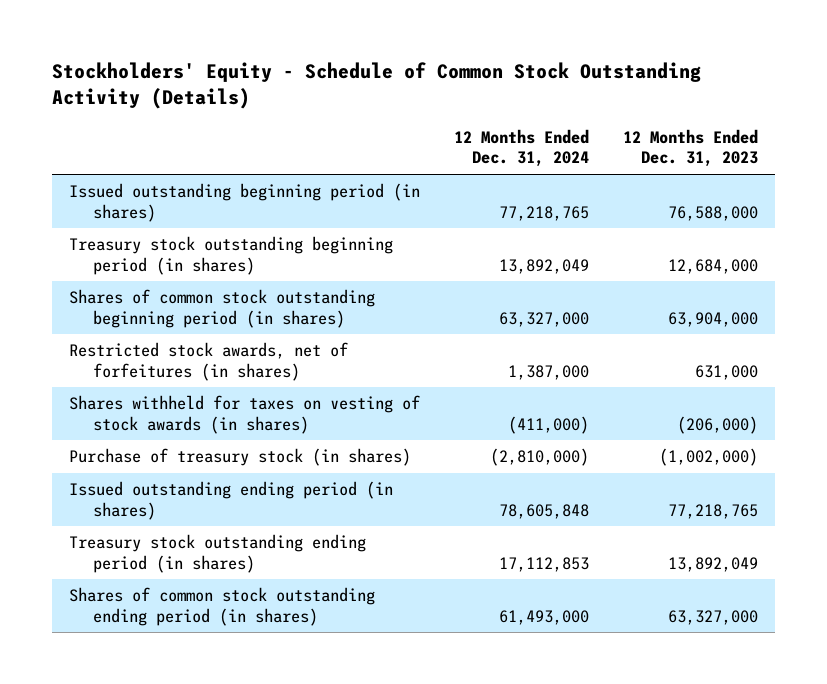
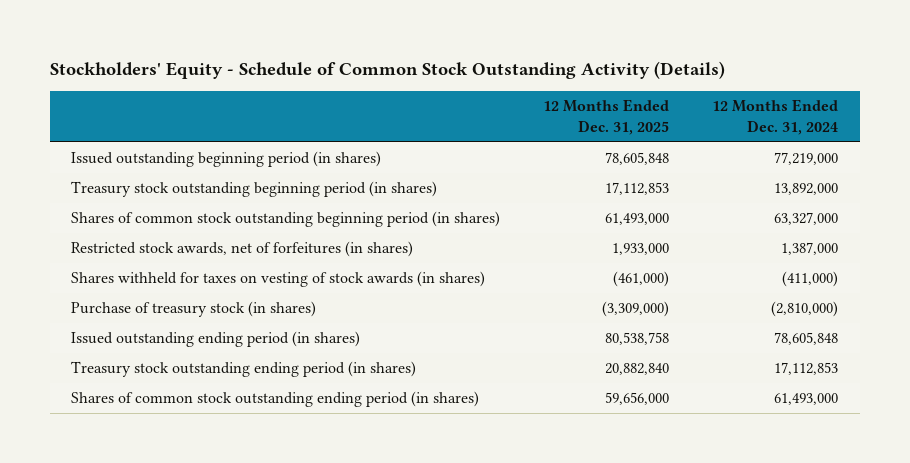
[622,129,758,168] 12 Months Ended Dec. 31, 2023 -> none
none -> [543,99,670,135] 12 Months Ended Dec. 31, 2025
[498,205,589,221] 77,218,765 -> [774,152,839,166] 77,219,000
[498,258,589,274] 13,892,049 -> [774,183,839,196] 13,892,000

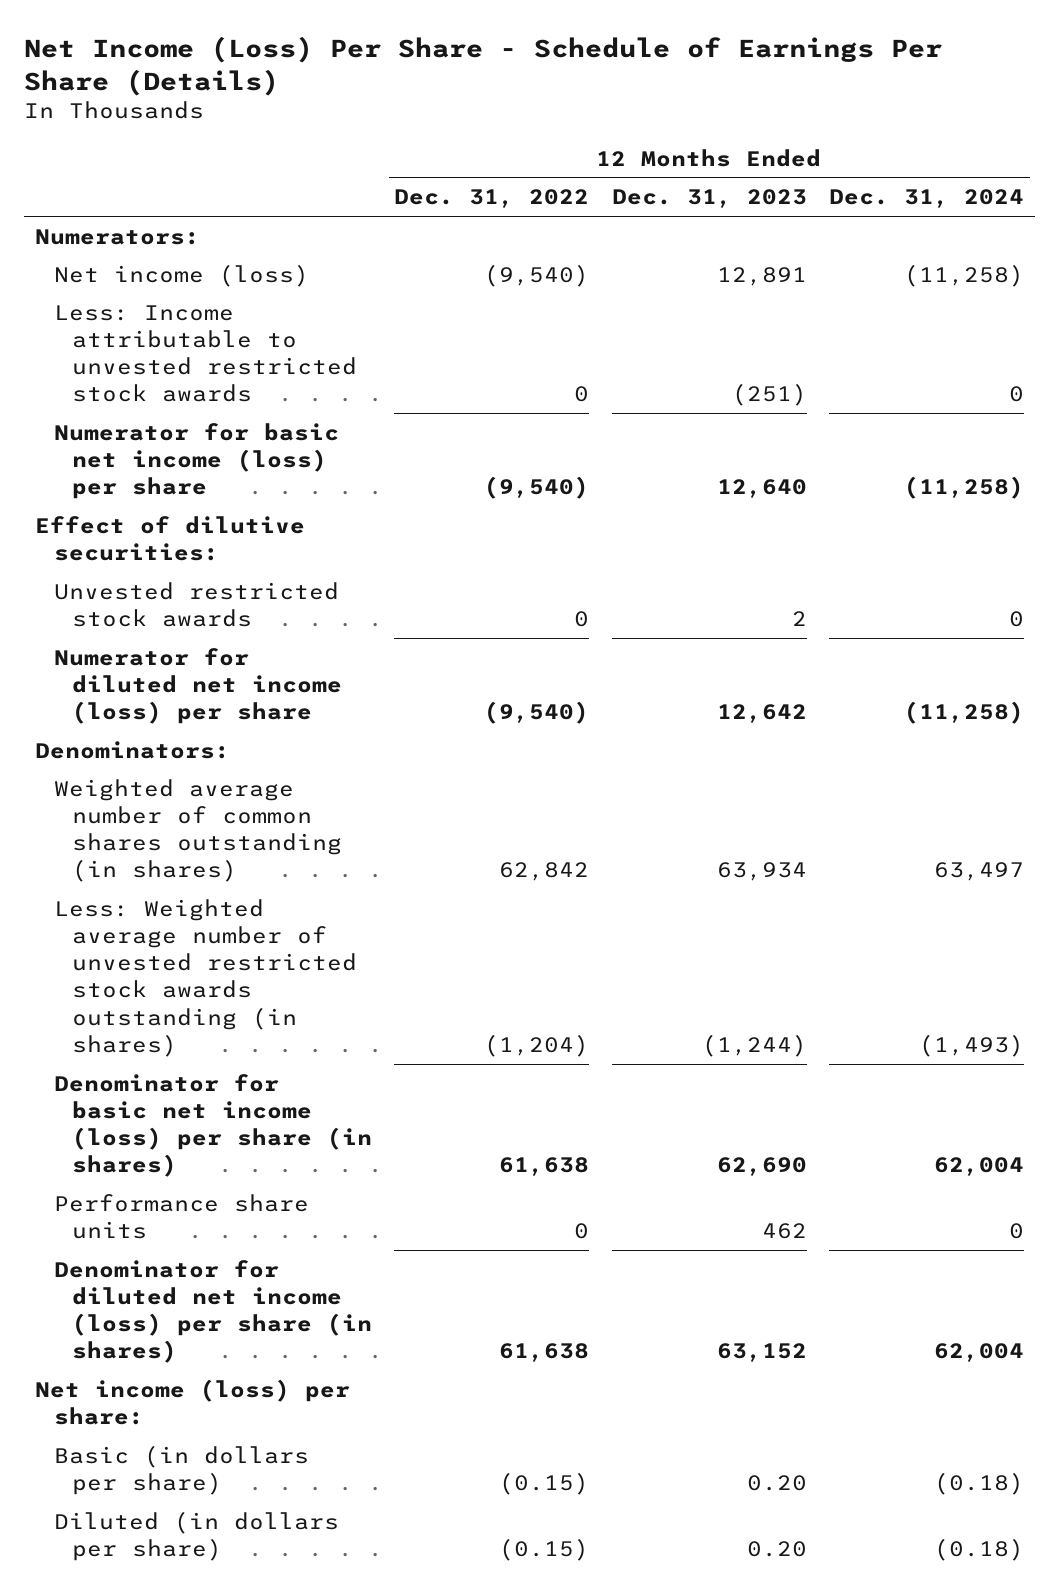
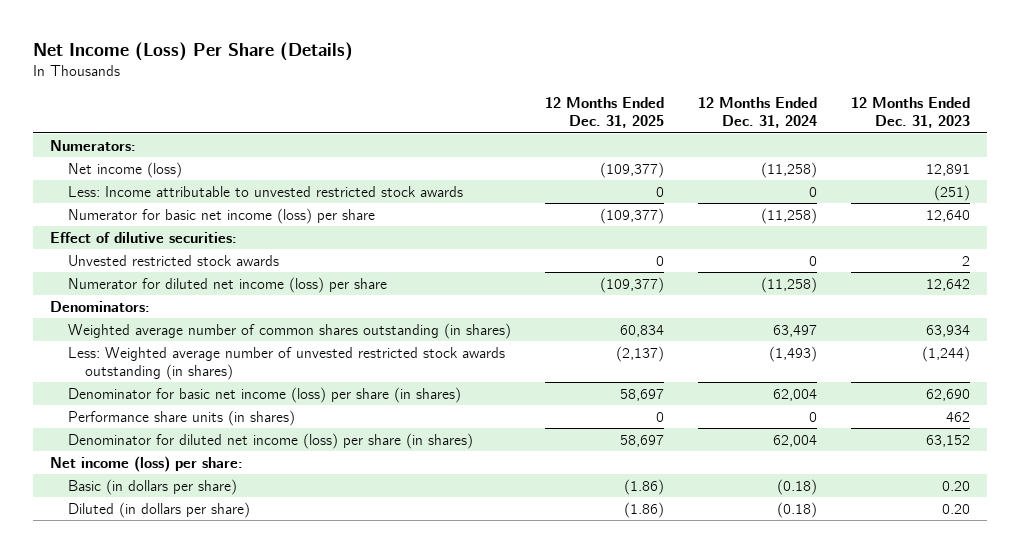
[23,35,942,96] Net Income (Loss) Per Share - Schedule of Earnings Per Share (Details) -> [32,42,353,62] Net Income (Loss) Per Share (Details)
[394,189,590,209] Dec. 31, 2022 -> none
none -> [544,97,664,129] 12 Months Ended Dec. 31, 2025
[53,1193,309,1239] Performance share units -> [67,409,295,426] Performance share units (in shares)

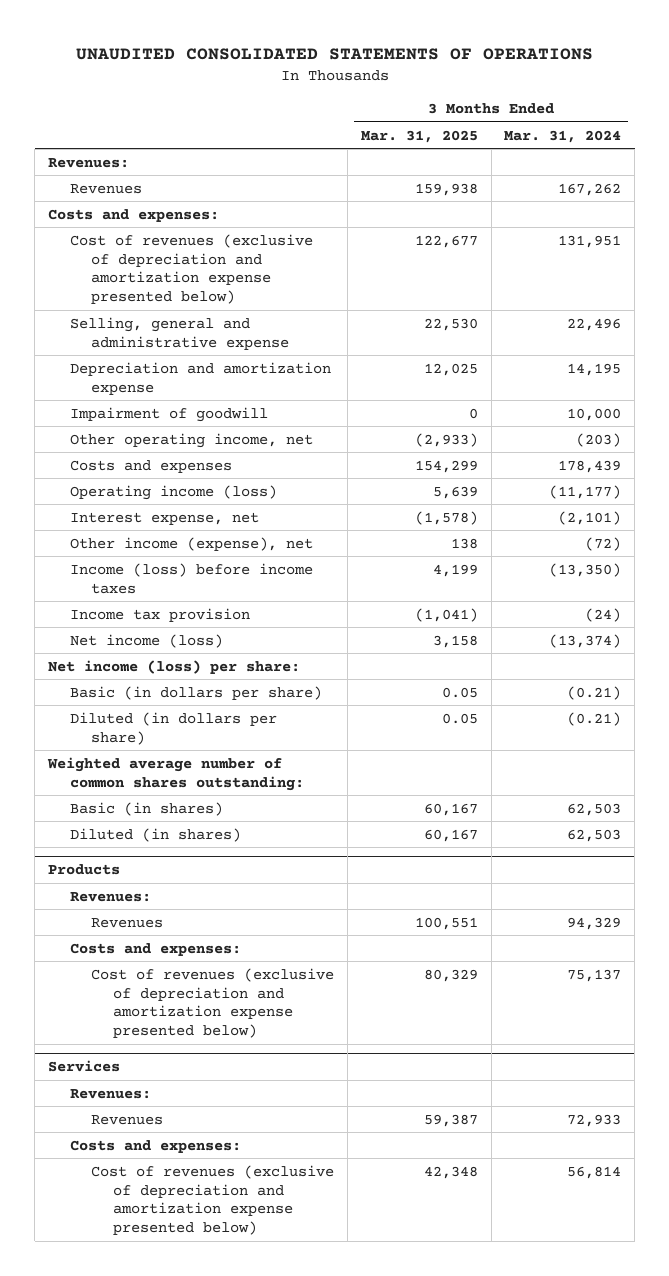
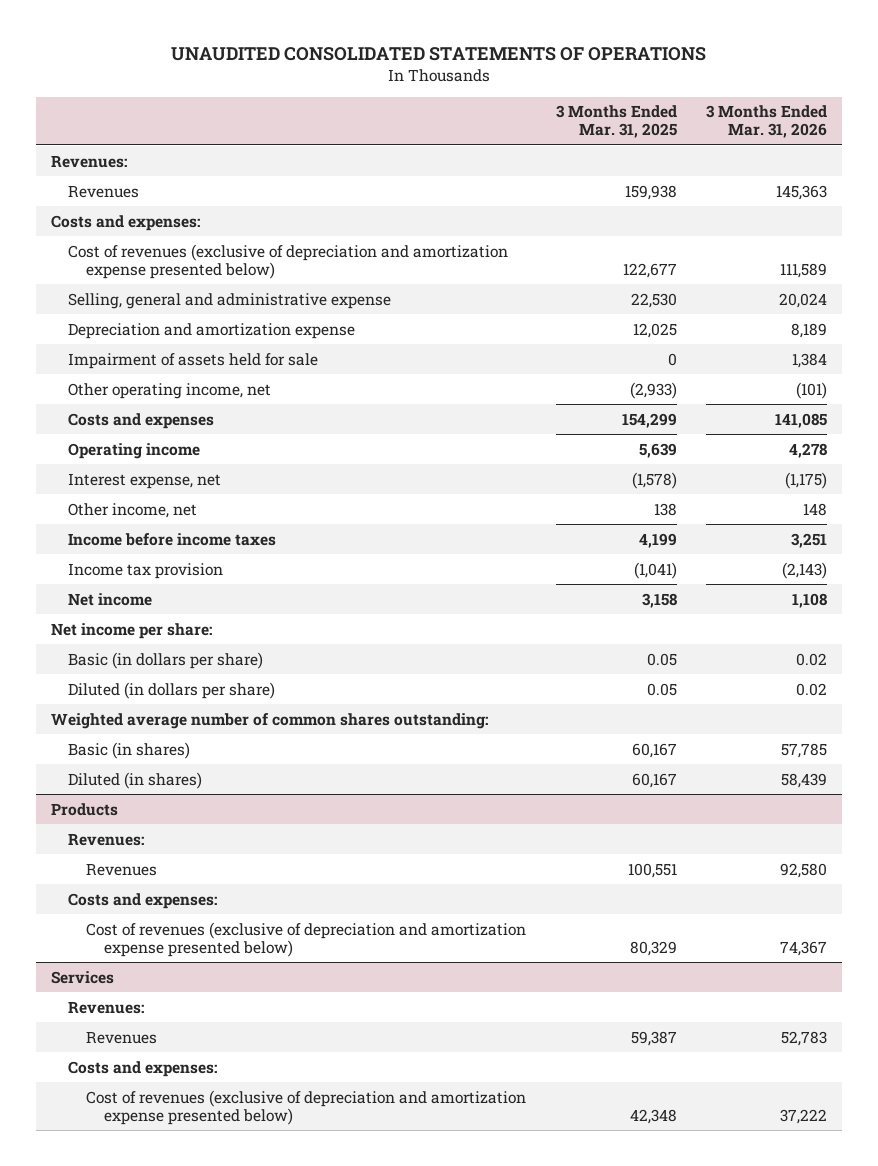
[504,129,622,143] Mar. 31, 2024 -> none
none -> [706,105,828,139] 3 Months Ended Mar. 31, 2026
[69,406,268,422] Impairment of goodwill -> none
none -> [68,352,319,369] Impairment of assets held for sale
[69,484,277,500] Operating income (loss) -> [68,442,201,459] Operating income
[69,536,313,551] Other income (expense), net -> [68,502,198,518] Other income, net
[69,562,313,594] Income (loss) before income taxes -> [68,532,277,546] Income before income taxes
[69,633,223,648] Net income (loss) -> [68,592,153,606] Net income
[47,659,300,674] Net income (loss) per share: -> [50,622,212,639] Net income per share:

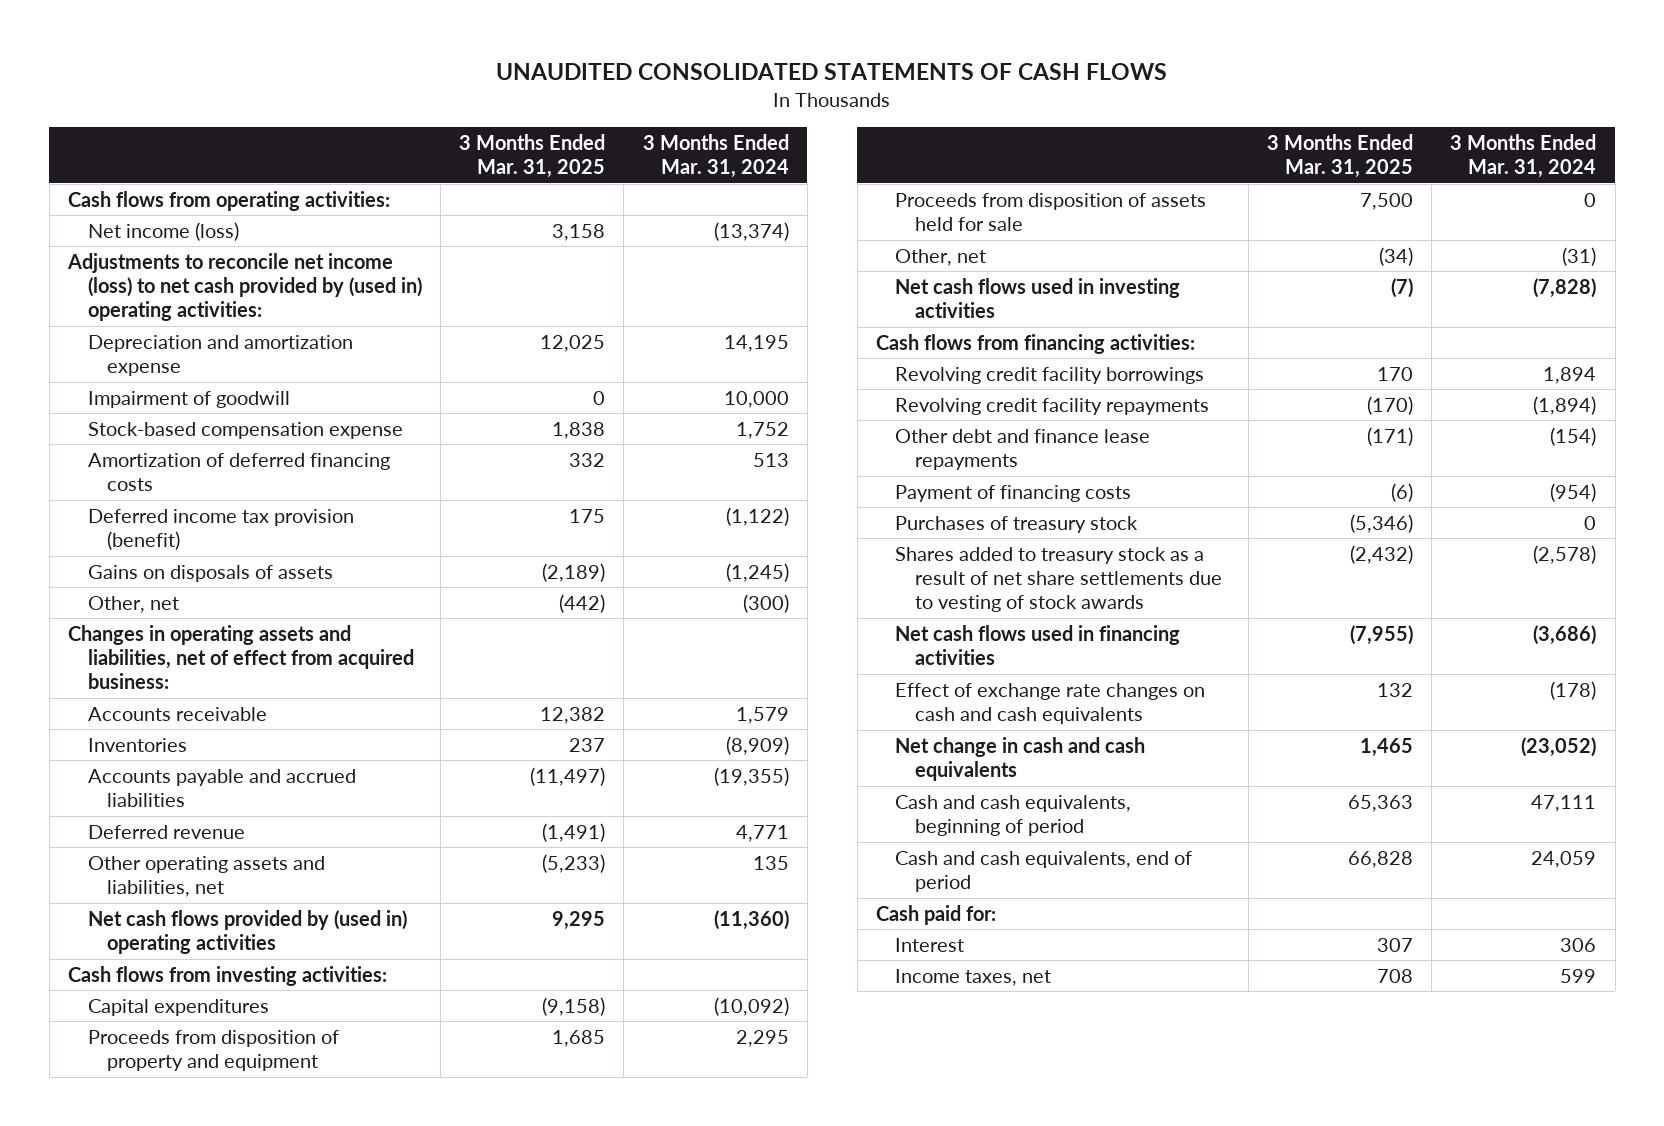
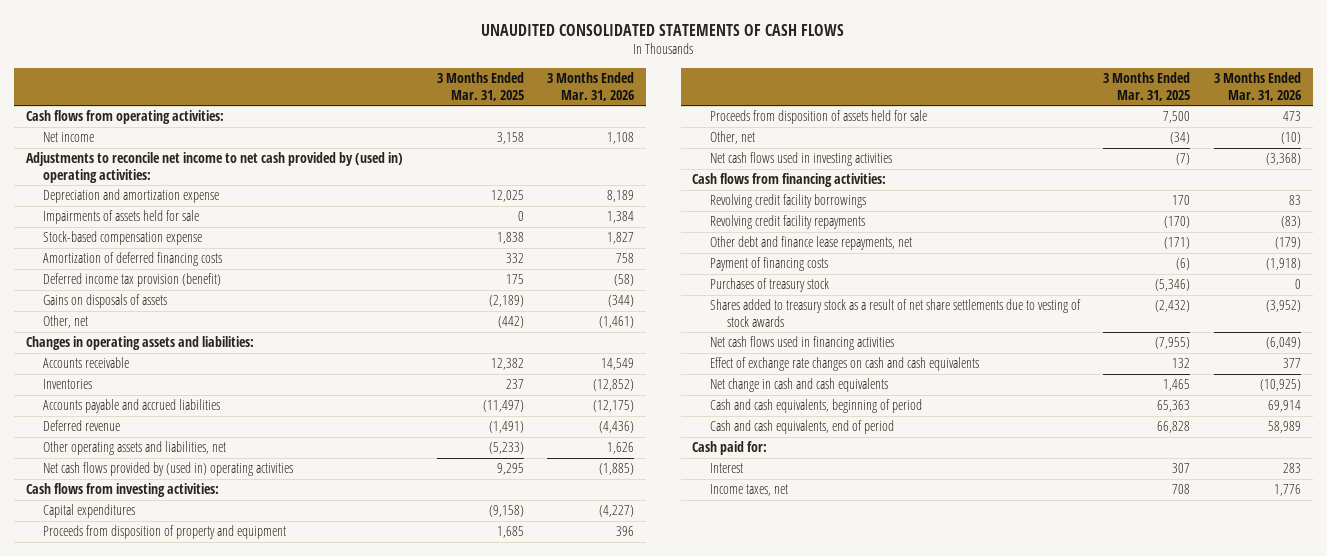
[642,133,789,178] 3 Months Ended Mar. 31, 2024 -> none
none -> [547,72,635,101] 3 Months Ended Mar. 31, 2026
[87,221,239,241] Net income (loss) -> [43,132,95,143] Net income
[67,252,422,322] Adjustments to reconcile net income (loss) to net cash provided by (used in) operating activities: -> [26,152,404,183] Adjustments to reconcile net income to net cash provided by (used in) operating activities:
[87,390,290,408] Impairment of goodwill -> none
none -> [43,210,200,225] Impairments of assets held for sale
[68,624,414,690] Changes in operating assets and liabilities, net of effect from acquired business: -> [26,336,255,351] Changes in operating assets and liabilities:
[895,428,1151,470] Other debt and finance lease repayments -> [709,236,912,251] Other debt and finance lease repayments, net

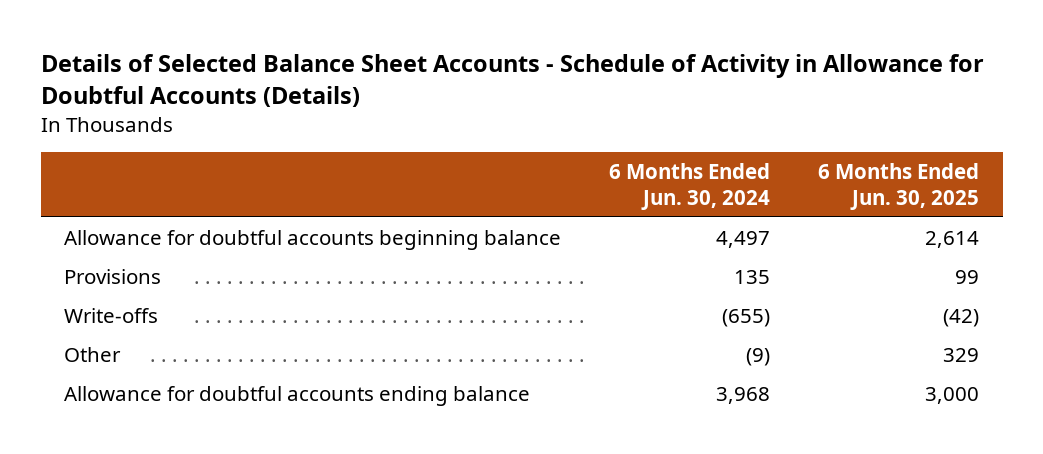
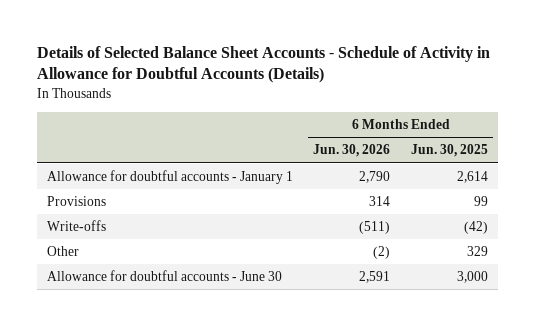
[609,163,771,210] 6 Months Ended Jun. 30, 2024 -> none
none -> [313,144,391,158] Jun. 30, 2026
[64,229,562,250] Allowance for doubtful accounts beginning balance -> [47,170,294,185] Allowance for doubtful accounts - January 1
[64,385,531,406] Allowance for doubtful accounts ending balance -> [47,270,283,282] Allowance for doubtful accounts - June 30

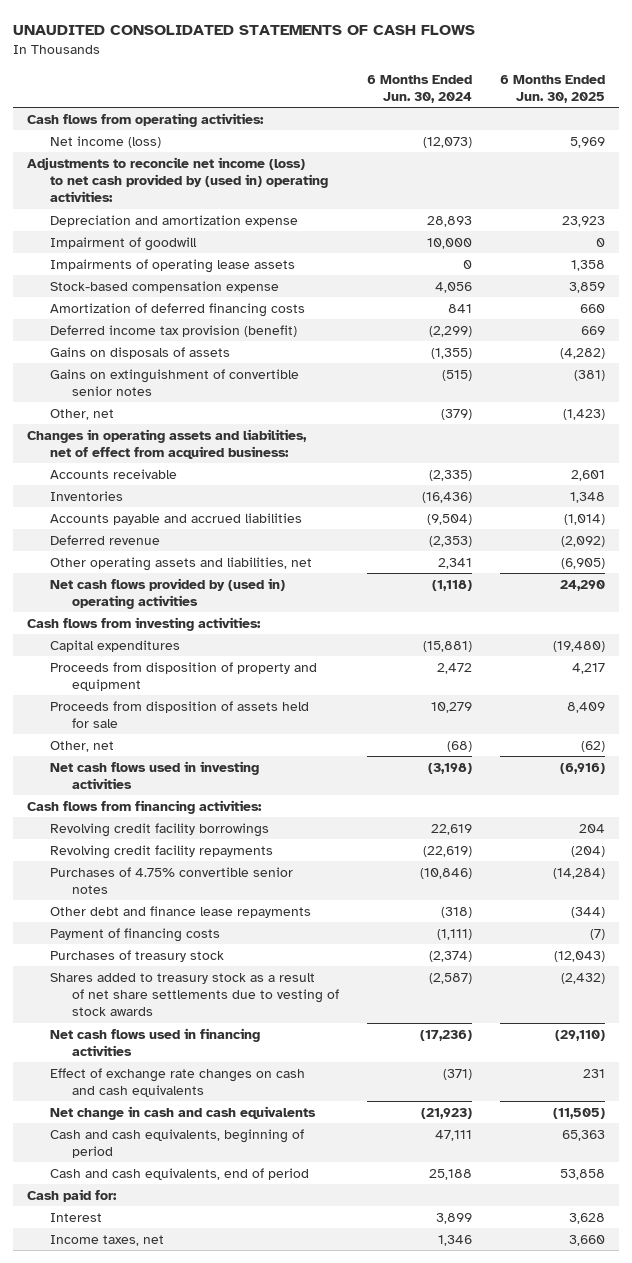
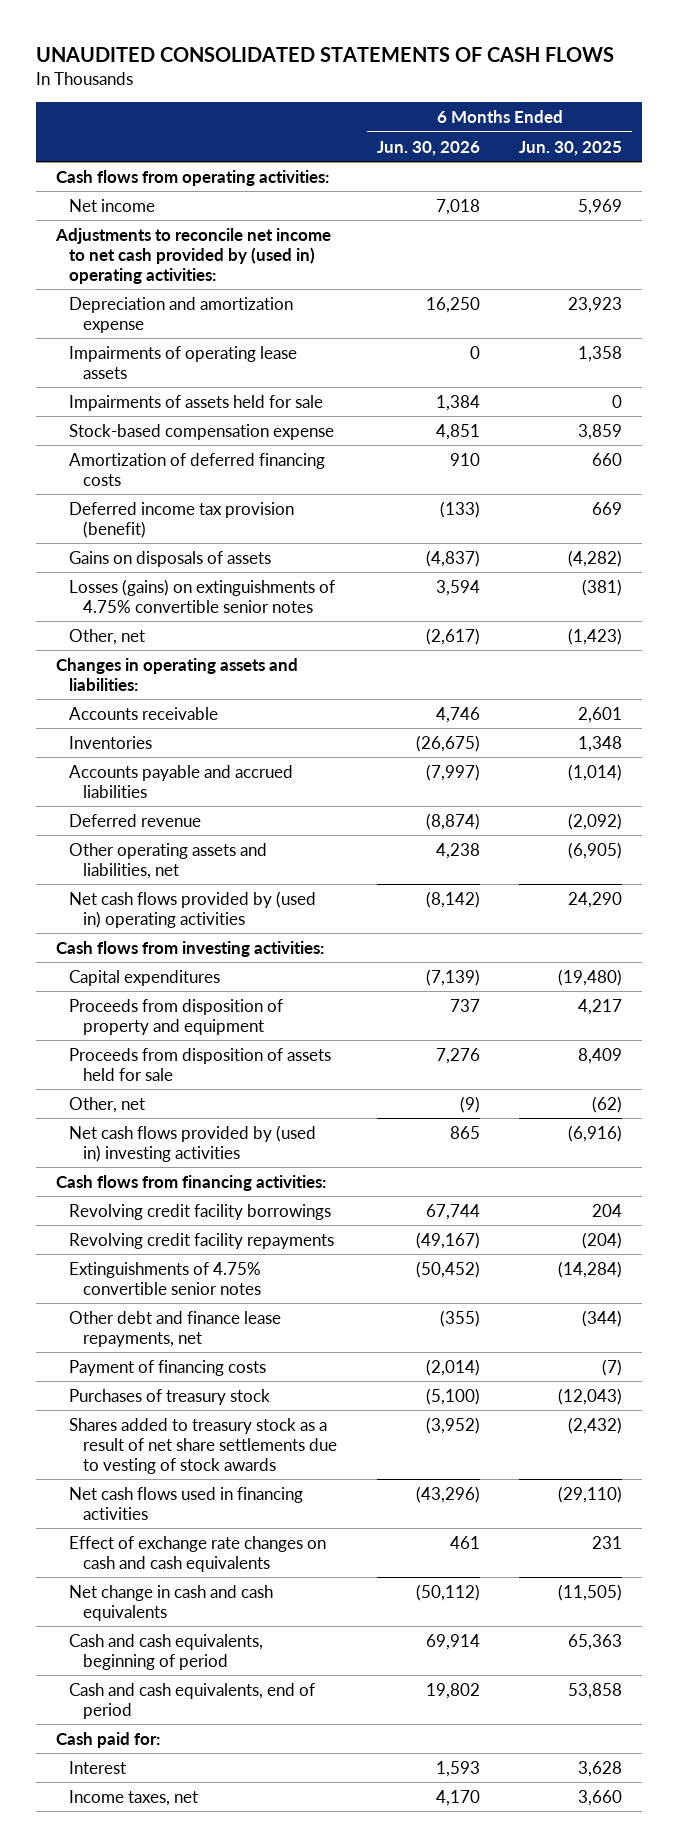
[366,74,472,104] 6 Months Ended Jun. 30, 2024 -> none
none -> [376,140,480,156] Jun. 30, 2026
[49,135,161,148] Net income (loss) -> [69,198,156,212] Net income
[27,156,328,203] Adjustments to reconcile net income (loss) to net cash provided by (used in) operating activities: -> [54,227,331,284] Adjustments to reconcile net income to net cash provided by (used in) operating activities:
[49,236,197,251] Impairment of goodwill -> none
none -> [69,394,324,411] Impairments of assets held for sale
[49,368,299,397] Gains on extinguishment of convertible senior notes -> [69,578,336,613] Losses (gains) on extinguishments of 4.75% convertible senior notes
[27,428,308,460] Changes in operating assets and liabilities, net of effect from acquired business: -> [55,657,298,691] Changes in operating assets and liabilities:
[49,760,259,790] Net cash flows used in investing activities -> [69,1124,317,1162] Net cash flows provided by (used in) investing activities
[49,866,293,895] Purchases of 4.75% convertible senior notes -> [69,1261,262,1295] Extinguishments of 4.75% convertible senior notes
[49,905,311,918] Other debt and finance lease repayments -> [69,1310,282,1347] Other debt and finance lease repayments, net

